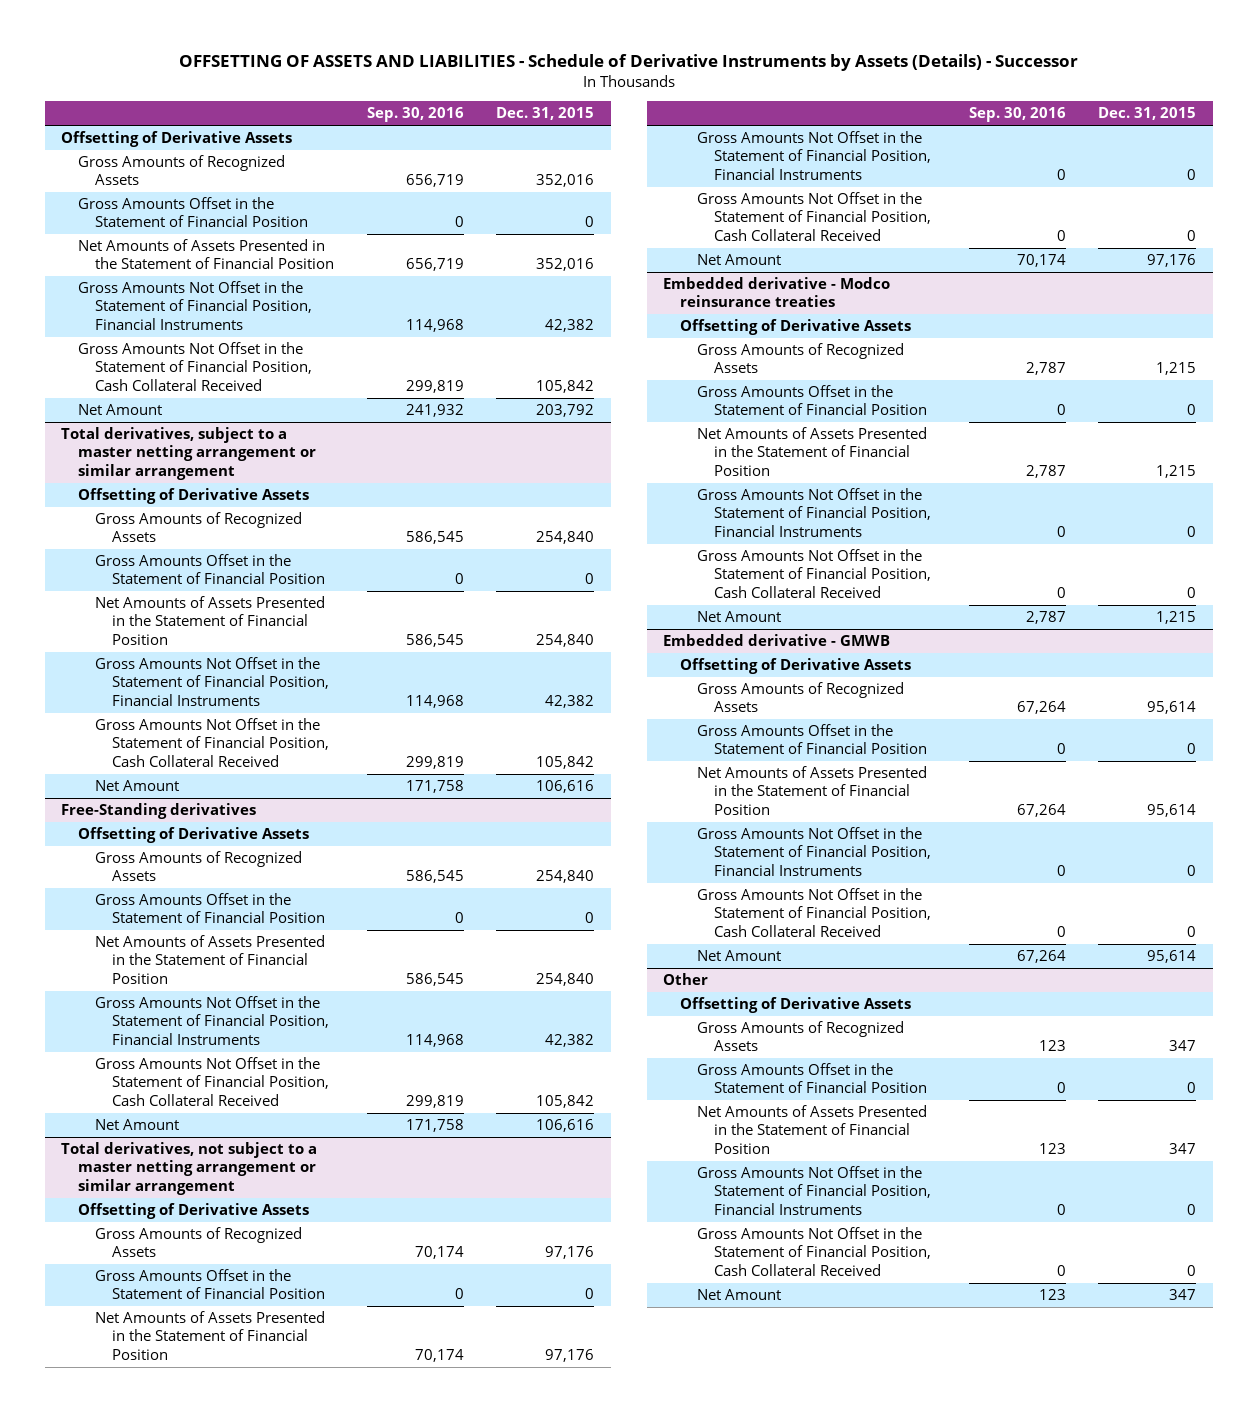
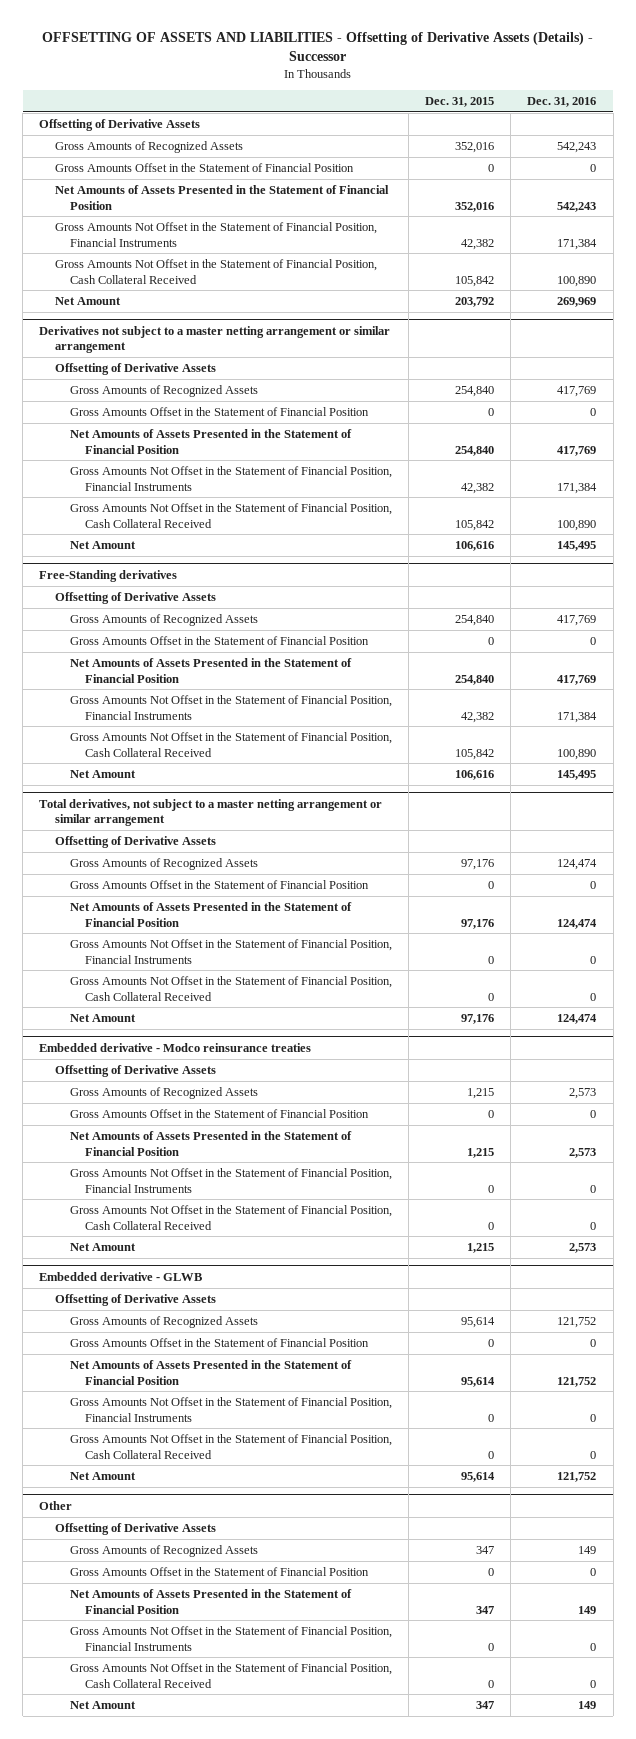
[178,54,1078,72] OFFSETTING OF ASSETS AND LIABILITIES - Schedule of Derivative Instruments by Assets (Details) - Successor -> [41,31,593,62] OFFSETTING OF ASSETS AND LIABILITIES - Offsetting of Derivative Assets (Details) - Successor
[366,107,464,123] Sep. 30, 2016 -> none
none -> [527,96,597,107] Dec. 31, 2016
[61,427,317,480] Total derivatives, subject to a master netting arrangement or similar arrangement -> [39,325,391,354] Derivatives not subject to a master netting arrangement or similar arrangement
[663,634,891,647] Embedded derivative - GMWB -> [39,1271,203,1281] Embedded derivative - GLWB

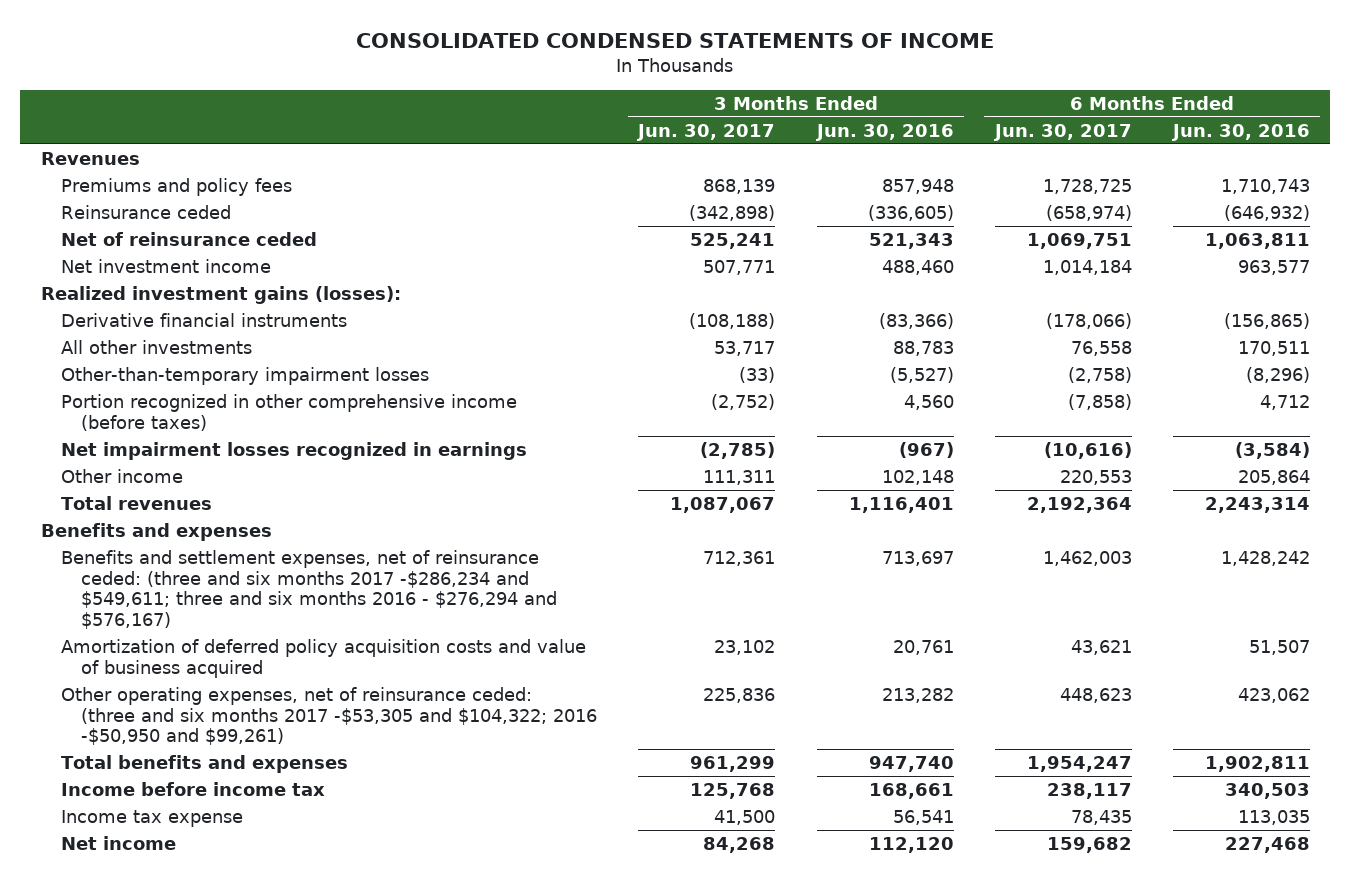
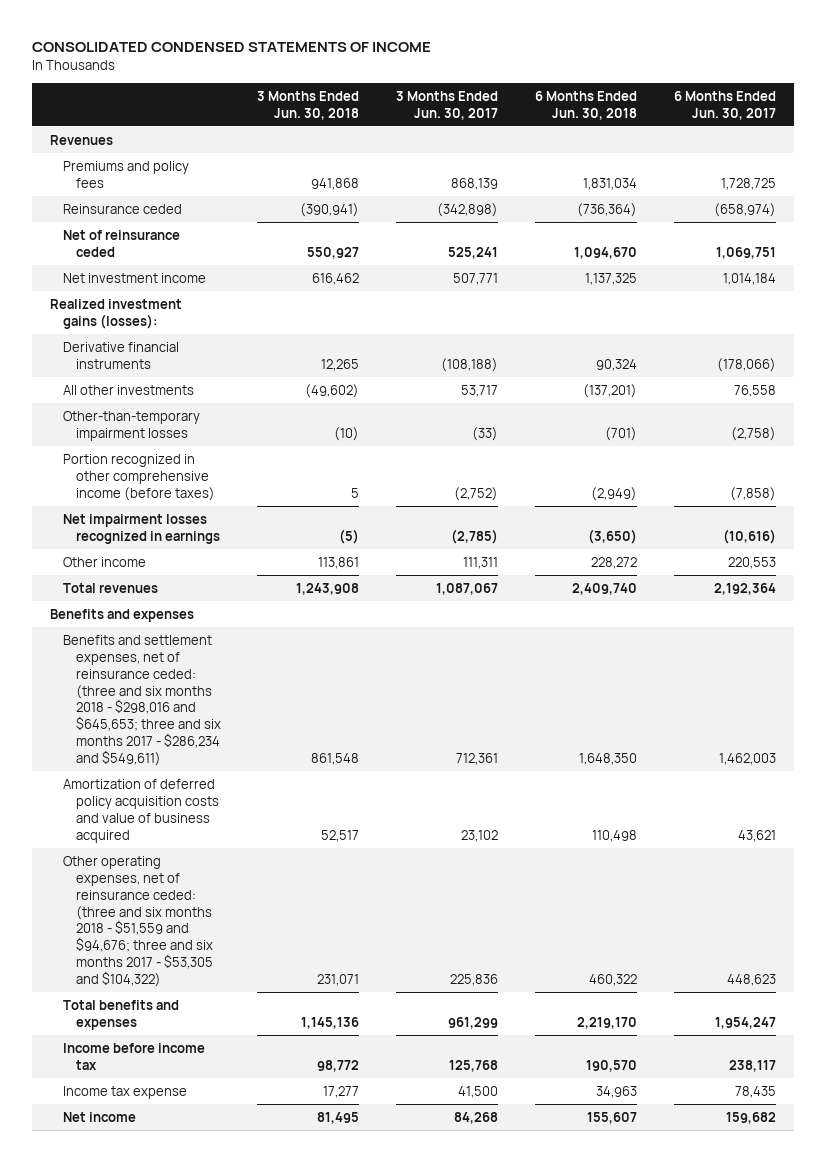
[814,123,954,141] Jun. 30, 2016 -> none
[1170,123,1310,141] Jun. 30, 2016 -> none
none -> [257,90,360,120] 3 Months Ended Jun. 30, 2018
none -> [535,90,638,120] 6 Months Ended Jun. 30, 2018
[61,549,558,629] Benefits and settlement expenses, net of reinsurance ceded: (three and six months 2017 -$286,234 and $549,611; three and six months 2016 - $276,294 and $576,167) -> [62,634,221,767] Benefits and settlement expenses, net of reinsurance ceded: (three and six months 2018 - $298,016 and $645,653; three and six months 2017 - $286,234 and $549,611)
[61,686,598,746] Other operating expenses, net of reinsurance ceded: (three and six months 2017 -$53,305 and $104,322; 2016 -$50,950 and $99,261) -> [62,855,213,988] Other operating expenses, net of reinsurance ceded: (three and six months 2018 - $51,559 and $94,676; three and six months 2017 - $53,305 and $104,322)

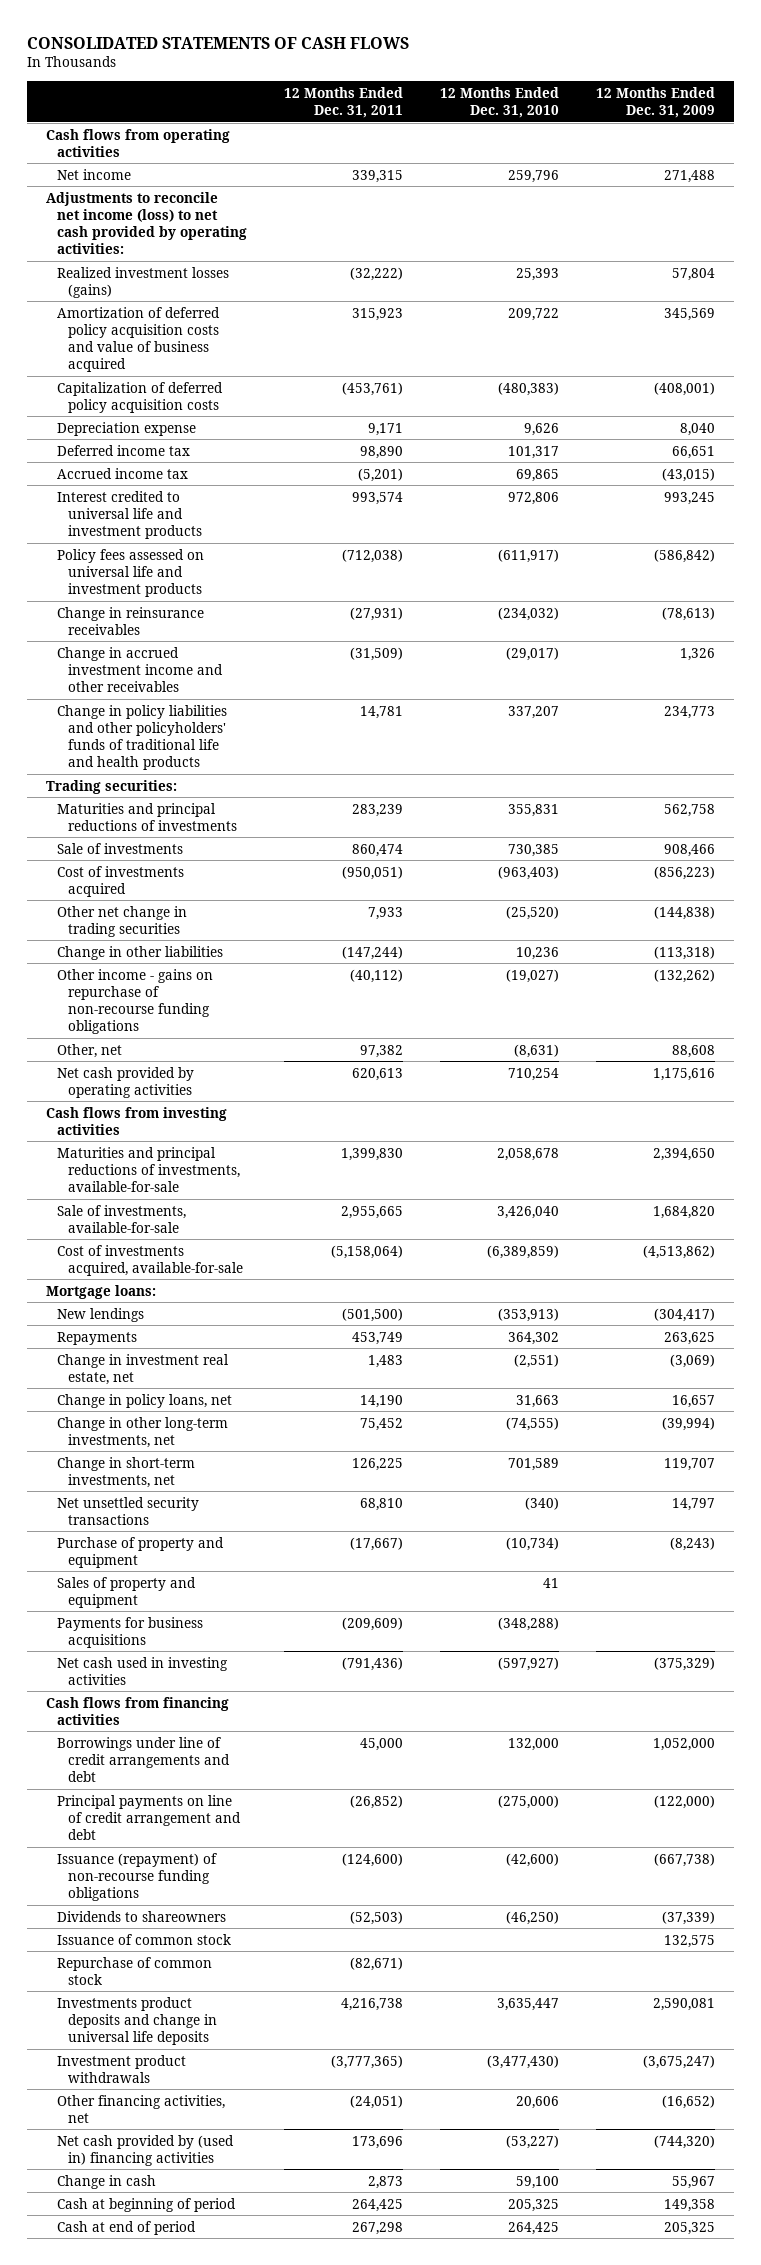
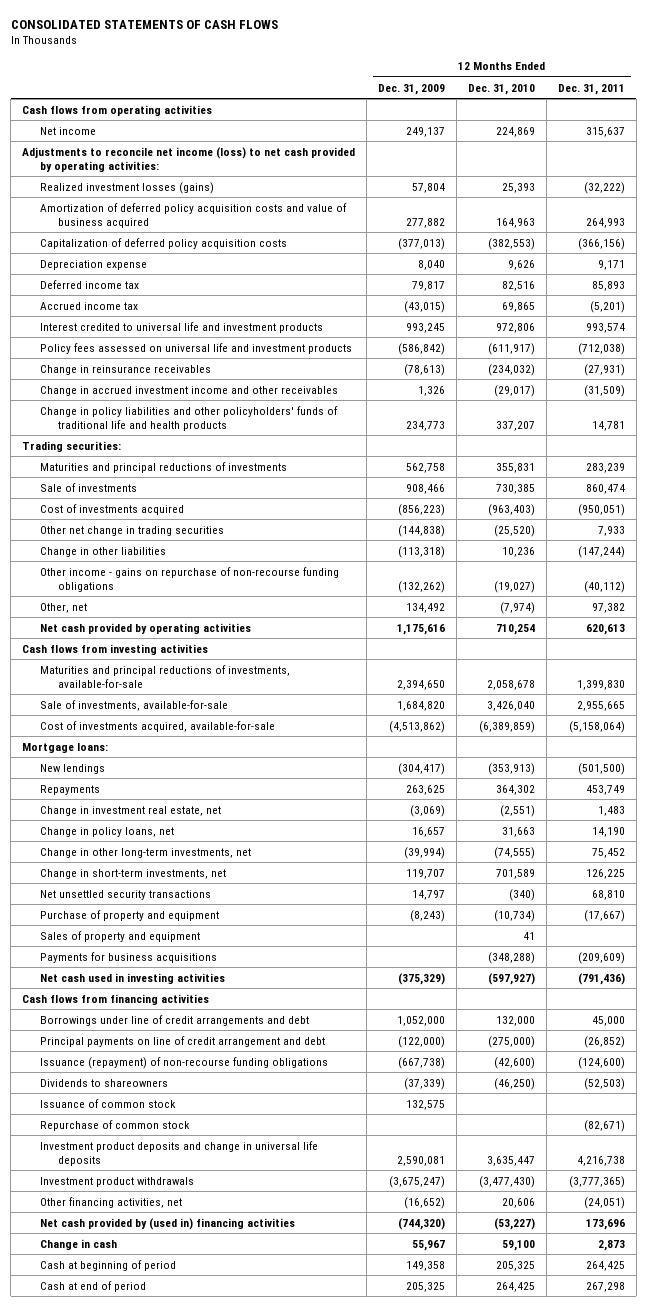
[352,169,404,183] 339,315 -> [586,126,626,137] 315,637
[508,169,560,183] 259,796 -> [496,126,536,137] 224,869
[664,169,716,183] 271,488 -> [406,126,446,137] 249,137
[352,307,404,321] 315,923 -> [586,217,626,228] 264,993
[508,307,560,321] 209,722 -> [496,217,536,228] 164,963
[664,307,716,321] 345,569 -> [406,217,446,228] 277,882
[342,381,404,396] (453,761) -> [578,237,626,250] (366,156)
[498,381,560,396] (480,383) -> [488,237,536,250] (382,553)
[654,381,716,396] (408,001) -> [398,237,446,250] (377,013)
[360,445,404,459] 98,890 -> [592,280,626,291] 85,893
[508,445,560,459] 101,317 -> [502,280,536,291] 82,516
[672,445,716,459] 66,651 -> [412,280,446,291] 79,817
[514,1043,560,1058] (8,631) -> [500,601,536,614] (7,974)
[672,1044,716,1058] 88,608 -> [406,602,446,613] 134,492
[57,1996,218,2045] Investments product deposits and change in universal life deposits -> [40,1140,319,1166] Investment product deposits and change in universal life deposits

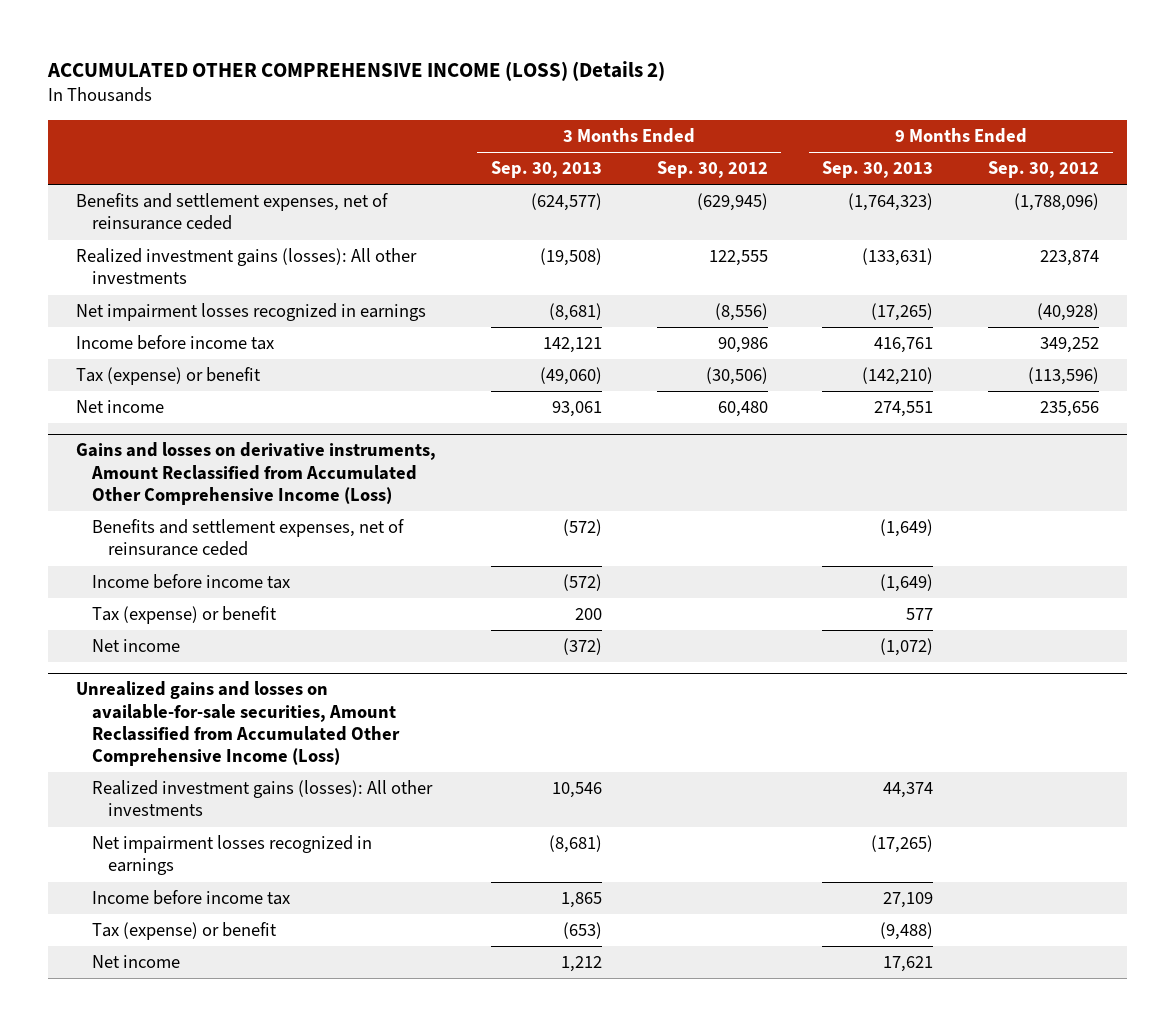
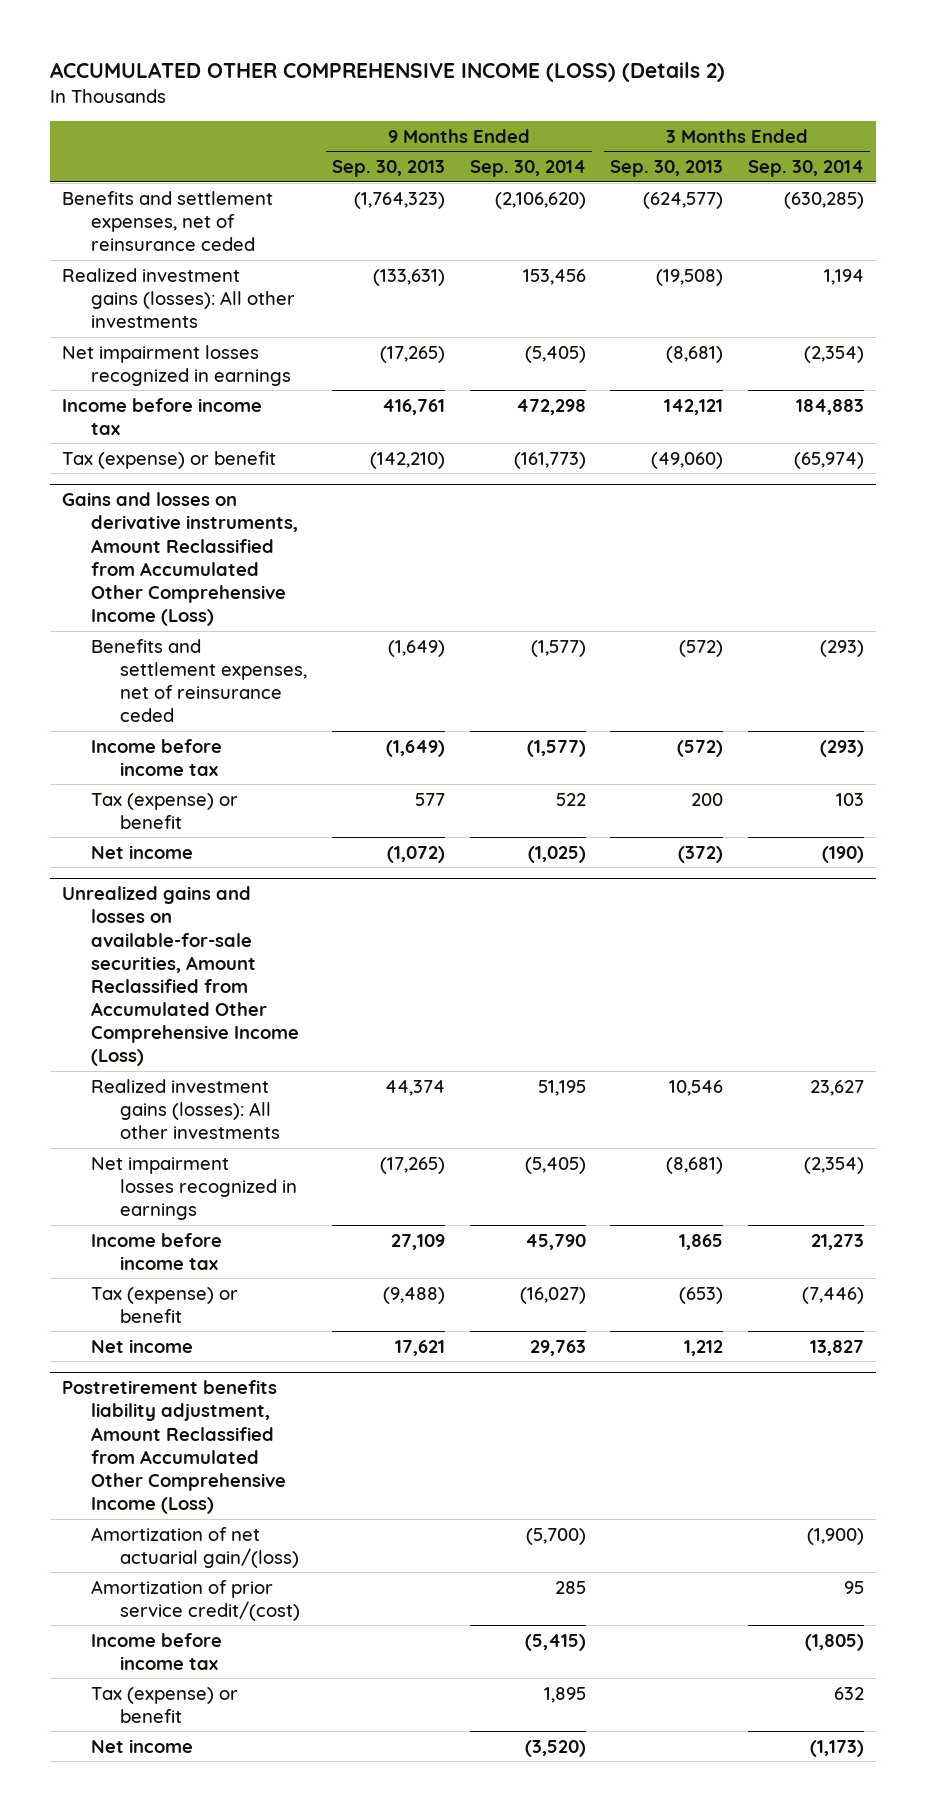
[656,161,768,179] Sep. 30, 2012 -> none
[988,161,1100,179] Sep. 30, 2012 -> none
none -> [469,160,586,178] Sep. 30, 2014
none -> [747,160,864,178] Sep. 30, 2014
[75,400,164,414] Net income -> none
none -> [62,1380,287,1515] Postretirement benefits liability adjustment, Amount Reclassified from Accumulated Other Comprehensive Income (Loss)
none -> [91,1526,300,1568] Amortization of net actuarial gain/(loss)
none -> [91,1579,301,1621] Amortization of prior service credit/(cost)
none -> [91,1632,223,1670] Income before income tax
none -> [91,1686,239,1723] Tax (expense) or benefit
none -> [91,1738,194,1753] Net income

